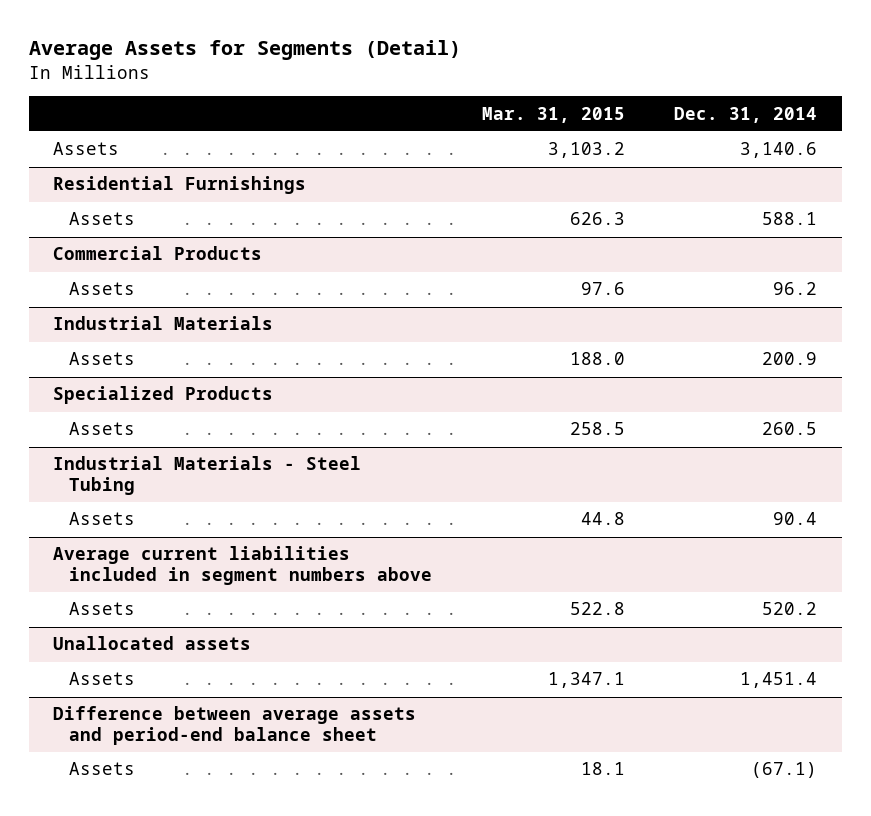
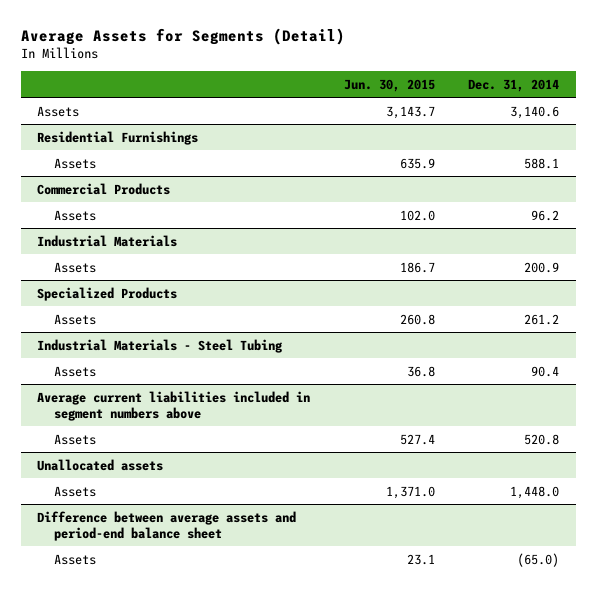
[481,106,625,123] Mar. 31, 2015 -> none
none -> [343,78,435,92] Jun. 30, 2015
[762,422,818,436] 260.5 -> [524,313,560,325] 261.2
[762,602,818,616] 520.2 -> [524,433,560,445] 520.8
[740,672,818,689] 1,451.4 -> [510,485,560,499] 1,448.0
[751,762,818,779] (67.1) -> [517,552,560,567] (65.0)

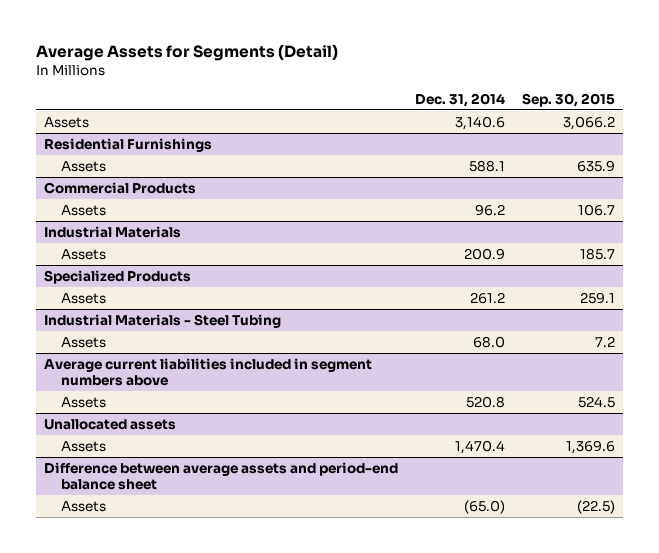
[343,78,435,92] Jun. 30, 2015 -> none
none -> [521,92,615,107] Sep. 30, 2015
[531,365,560,377] 90.4 -> [473,335,506,348] 68.0
[510,485,560,499] 1,448.0 -> [455,439,506,454] 1,470.4

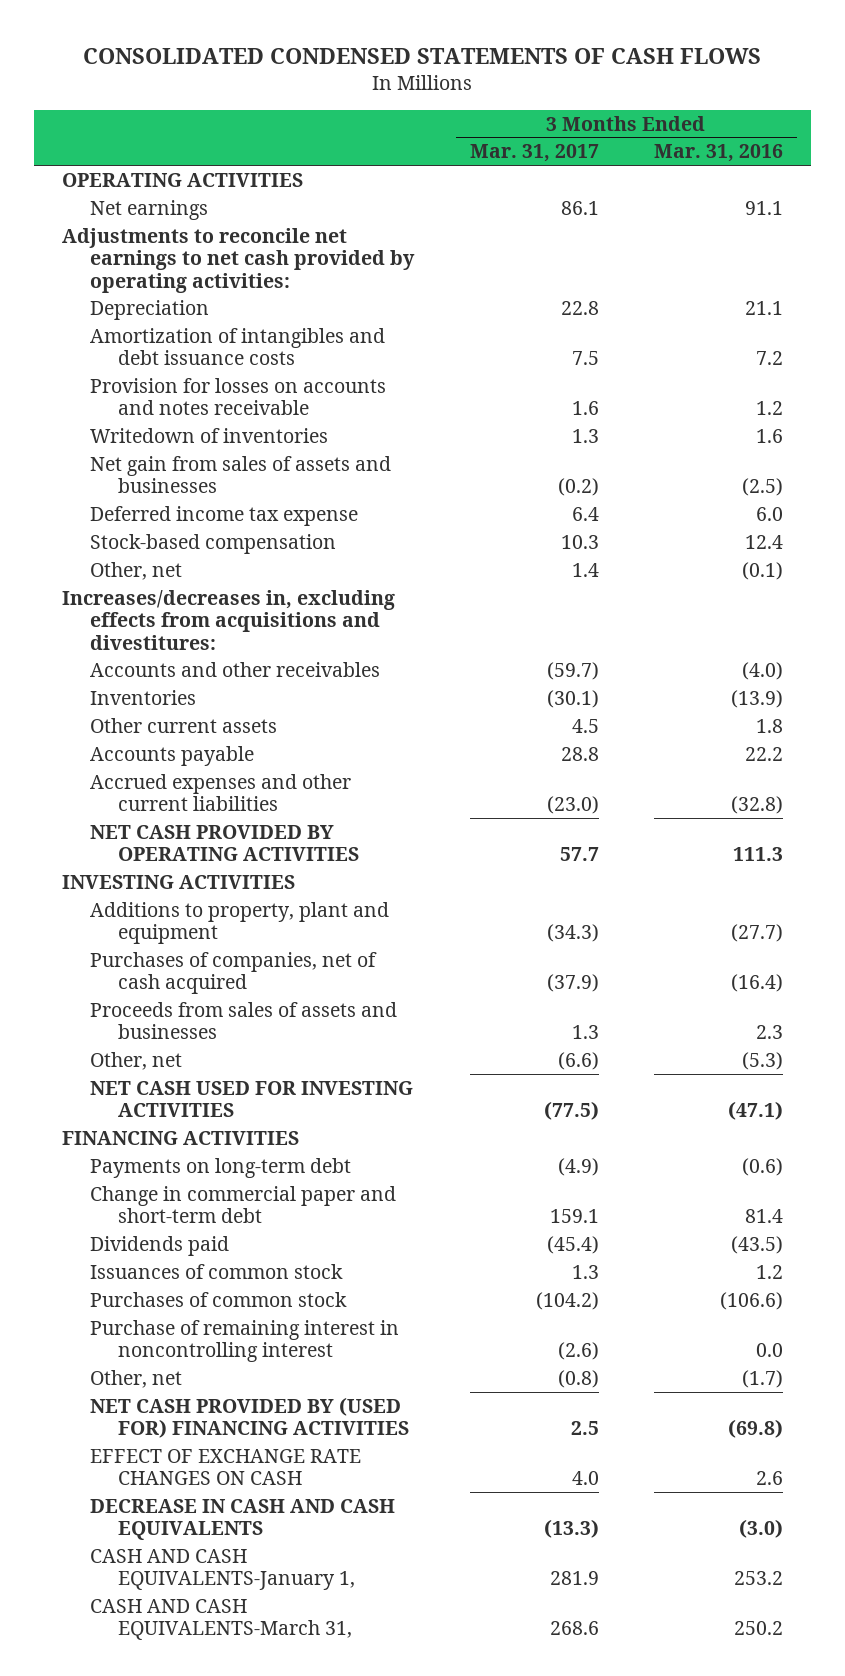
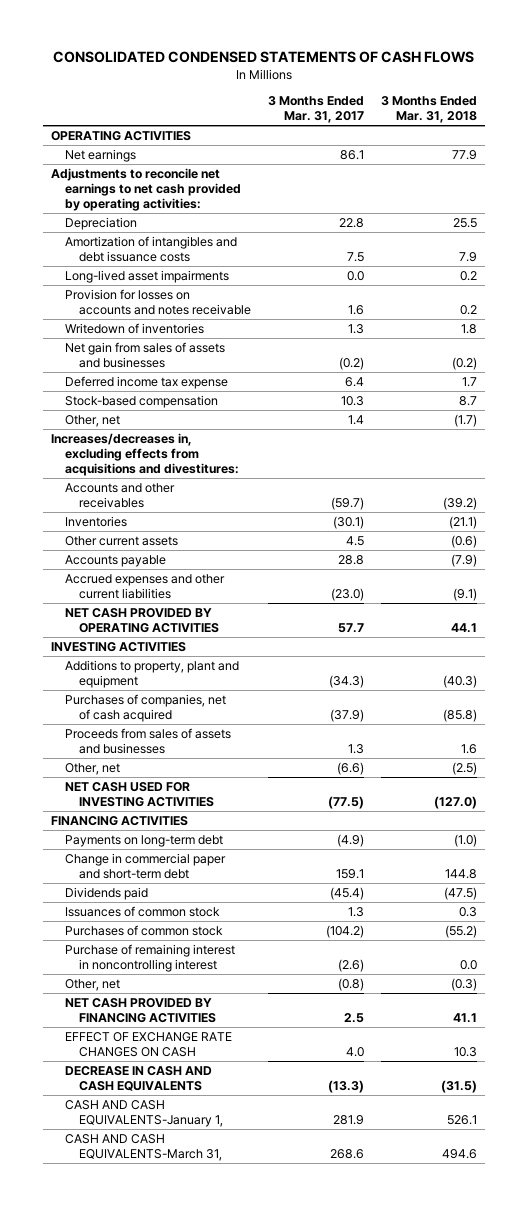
[653,144,783,163] Mar. 31, 2016 -> none
none -> [380,96,477,124] 3 Months Ended Mar. 31, 2018
none -> [64,269,229,283] Long-lived asset impairments
[90,1396,410,1439] NET CASH PROVIDED BY (USED FOR) FINANCING ACTIVITIES -> [64,997,216,1024] NET CASH PROVIDED BY FINANCING ACTIVITIES

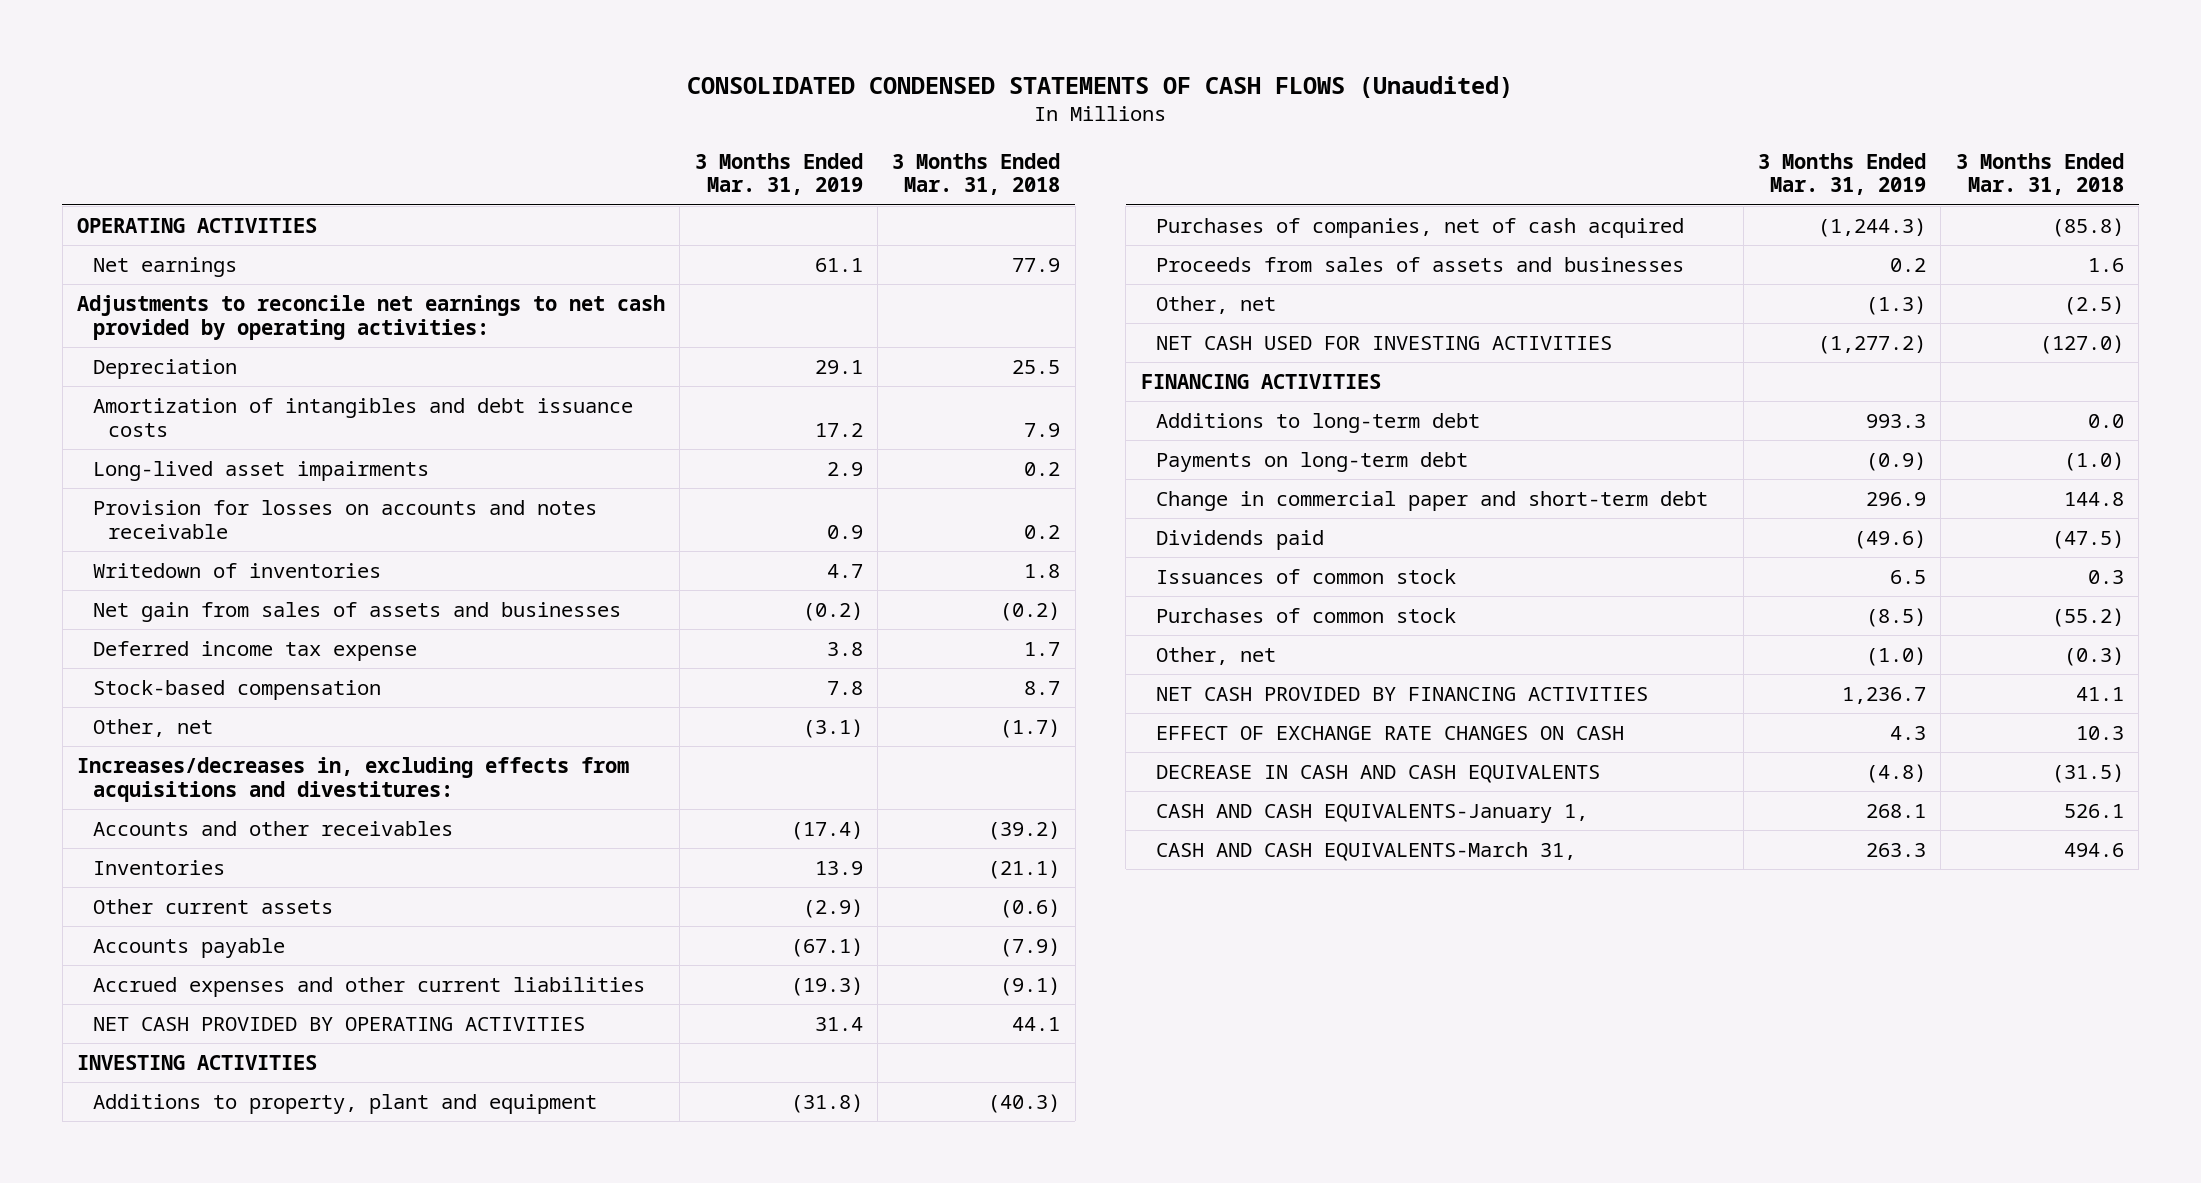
[52,50,474,63] CONSOLIDATED CONDENSED STATEMENTS OF CASH FLOWS -> [687,76,1514,99] CONSOLIDATED CONDENSED STATEMENTS OF CASH FLOWS (Unaudited)
[267,96,364,124] 3 Months Ended Mar. 31, 2017 -> none
none -> [694,152,863,196] 3 Months Ended Mar. 31, 2019
none -> [1156,412,1481,433] Additions to long-term debt
[64,943,235,973] Purchase of remaining interest in noncontrolling interest -> none

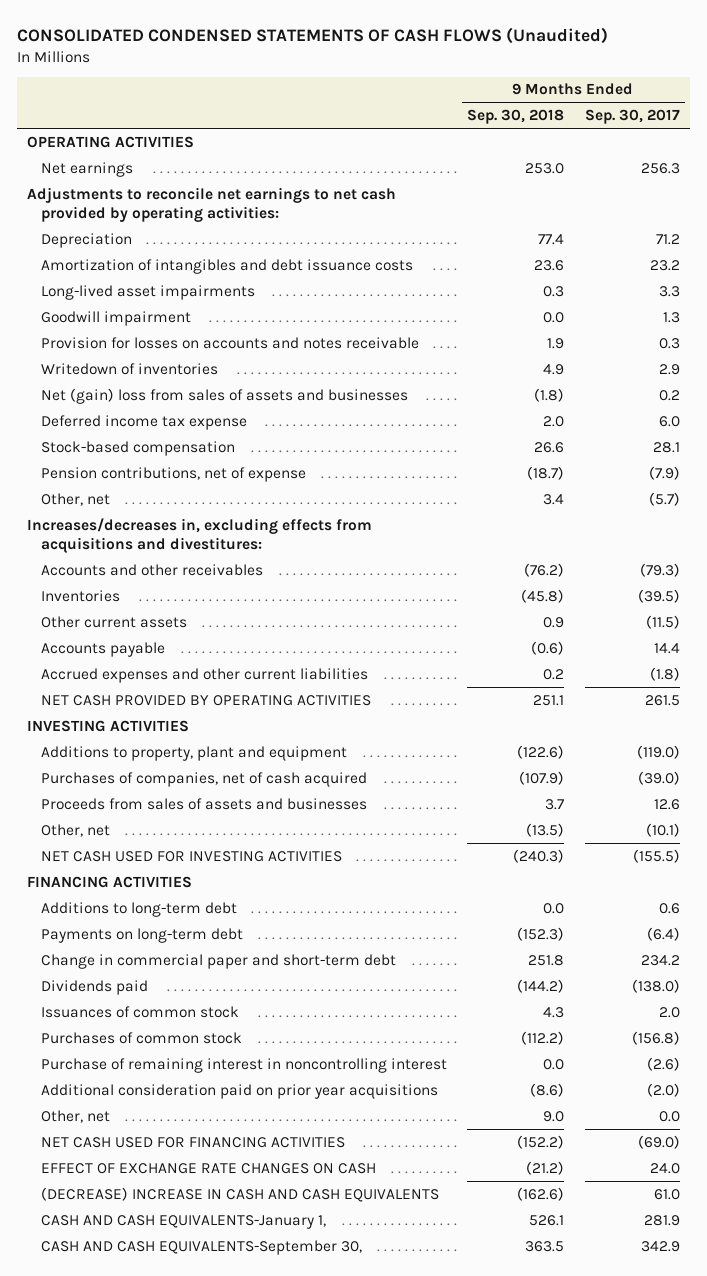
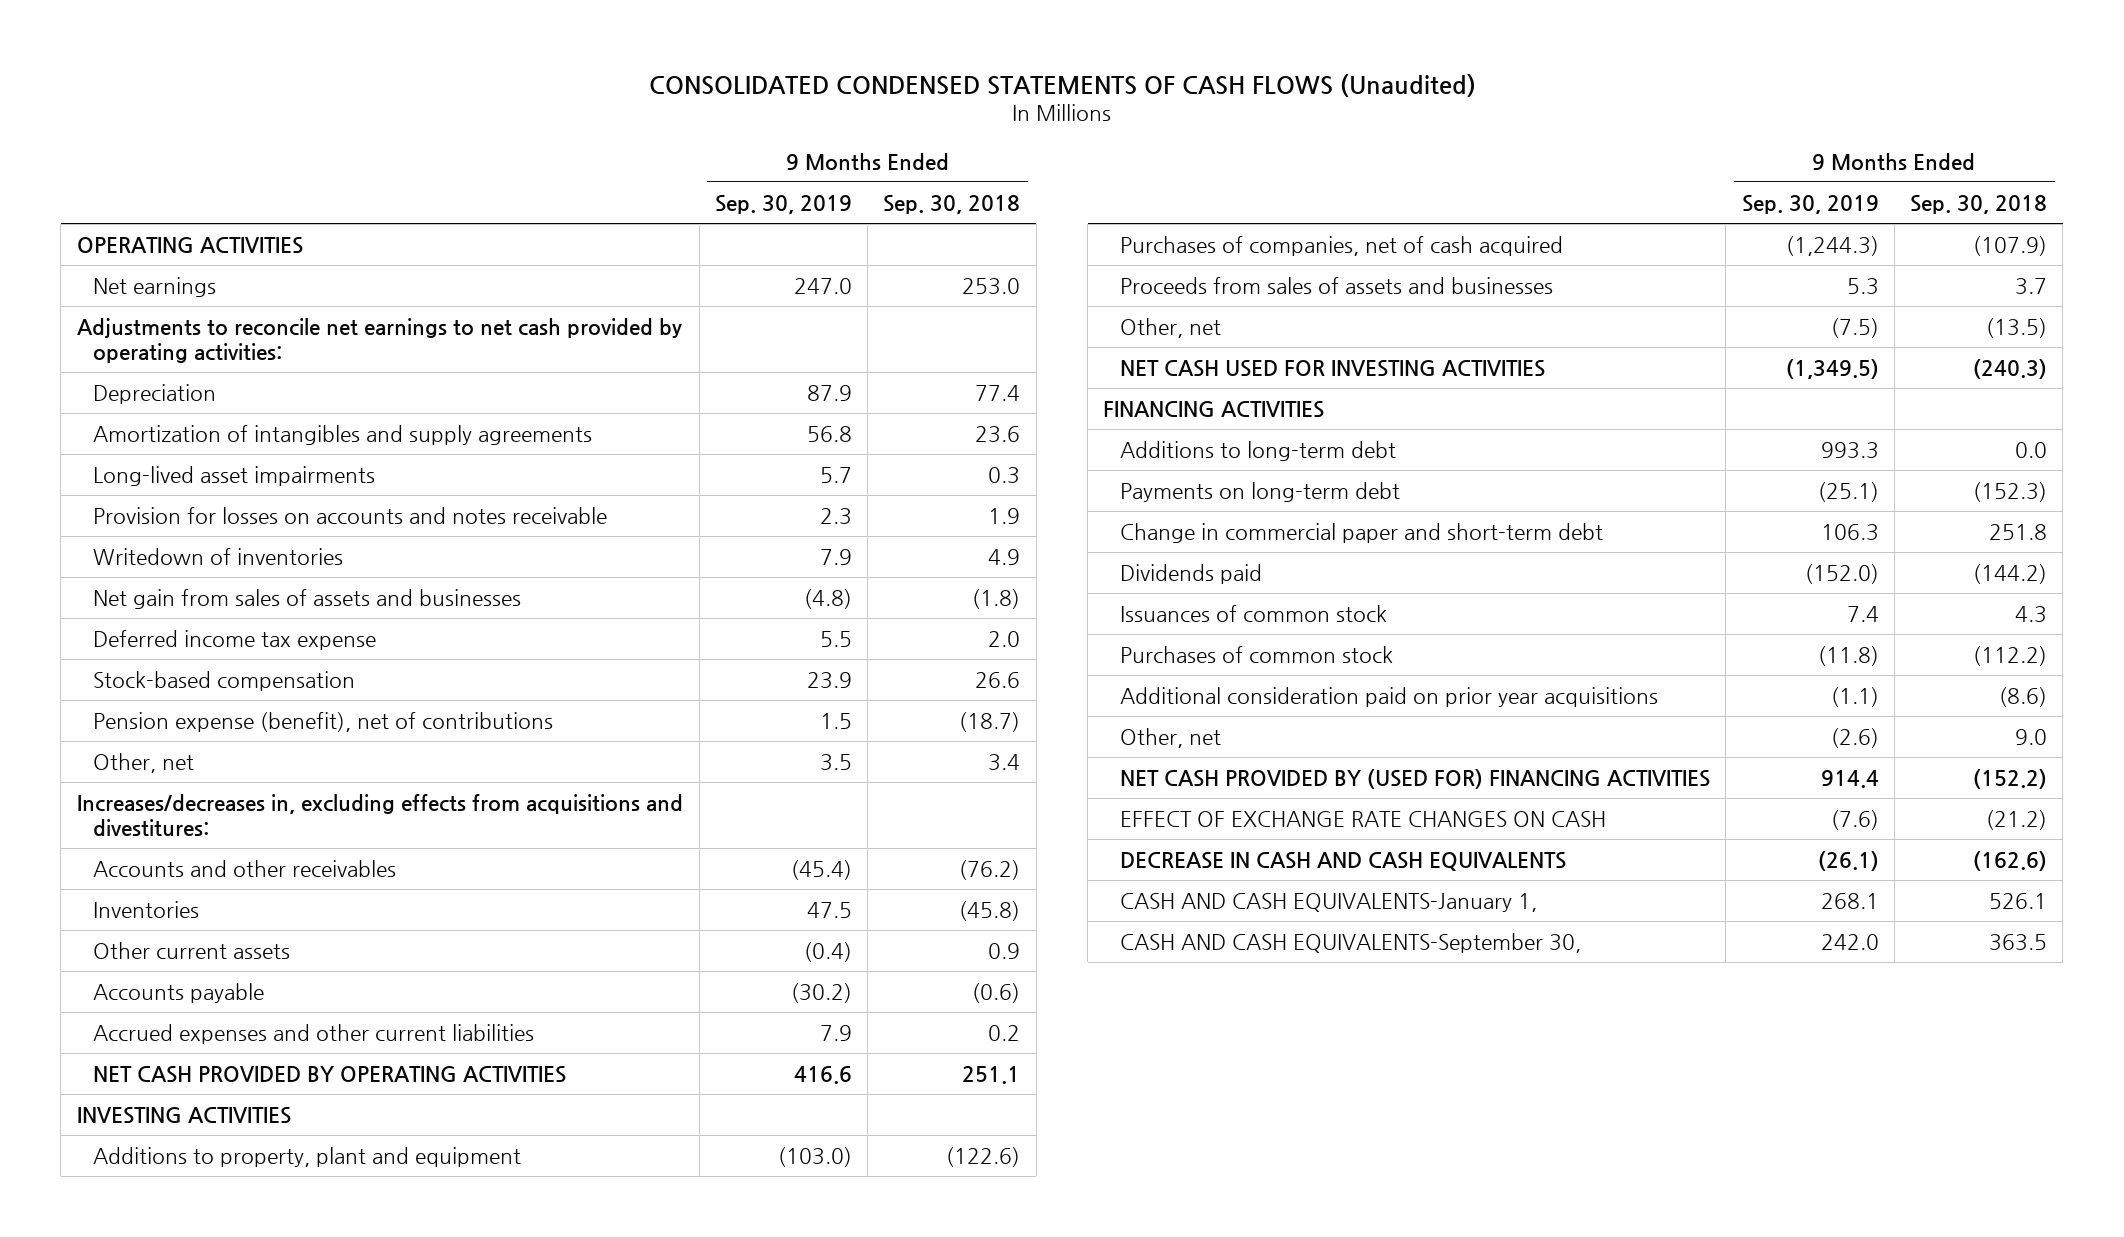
[584,109,680,125] Sep. 30, 2017 -> none
none -> [714,194,852,214] Sep. 30, 2019
[40,258,413,274] Amortization of intangibles and debt issuance costs -> [93,424,593,445] Amortization of intangibles and supply agreements
[40,310,191,326] Goodwill impairment -> none
[40,387,408,404] Net (gain) loss from sales of assets and businesses -> [93,588,522,609] Net gain from sales of assets and businesses
[40,466,306,482] Pension contributions, net of expense -> [93,711,554,732] Pension expense (benefit), net of contributions
[40,1057,447,1073] Purchase of remaining interest in noncontrolling interest -> none
[40,1136,345,1148] NET CASH USED FOR FINANCING ACTIVITIES -> [1119,768,1710,789] NET CASH PROVIDED BY (USED FOR) FINANCING ACTIVITIES
[40,1186,439,1202] (DECREASE) INCREASE IN CASH AND CASH EQUIVALENTS -> [1119,851,1566,871] DECREASE IN CASH AND CASH EQUIVALENTS

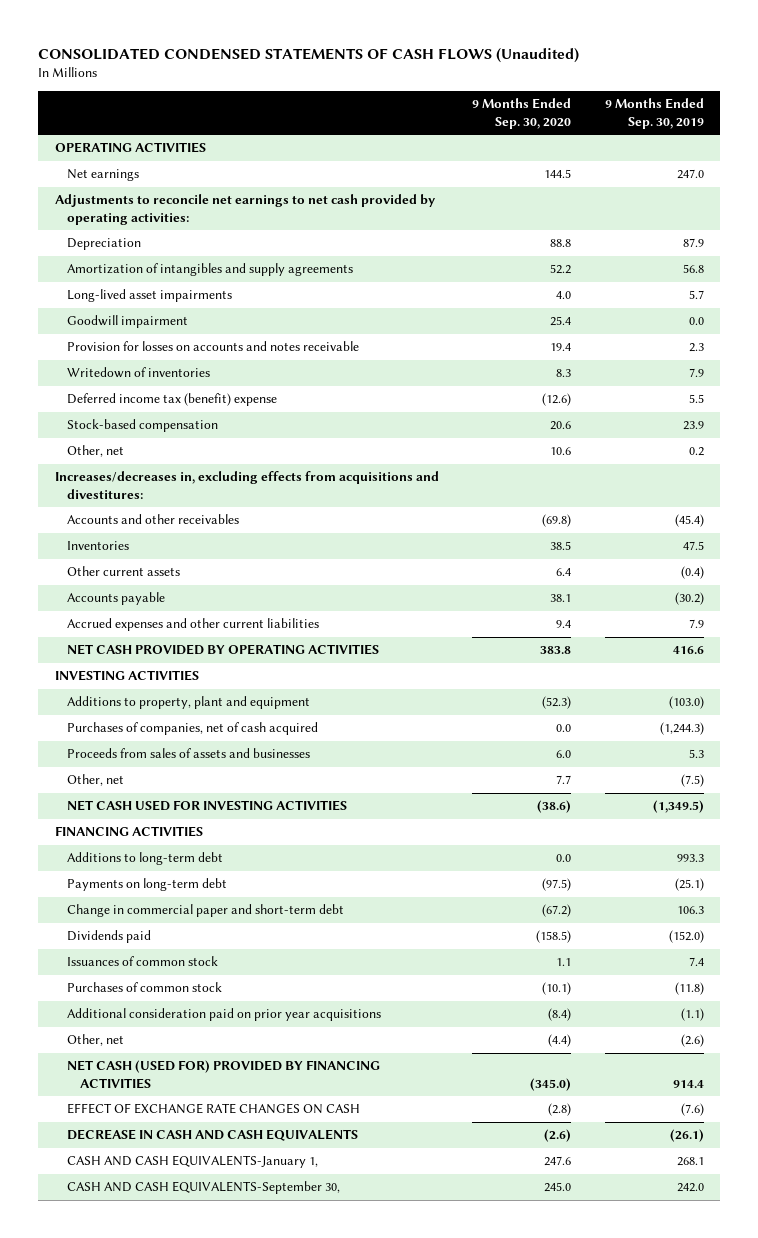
[883,194,1021,214] Sep. 30, 2018 -> none
none -> [472,98,572,129] 9 Months Ended Sep. 30, 2020
none -> [67,315,189,329] Goodwill impairment
[93,588,522,609] Net gain from sales of assets and businesses -> none
[93,629,377,650] Deferred income tax expense -> [67,393,278,407] Deferred income tax (benefit) expense
[93,711,554,732] Pension expense (benefit), net of contributions -> none
[819,753,852,771] 3.5 -> [688,447,704,457] 0.2
[1119,768,1710,789] NET CASH PROVIDED BY (USED FOR) FINANCING ACTIVITIES -> [67,1060,381,1089] NET CASH (USED FOR) PROVIDED BY FINANCING ACTIVITIES

